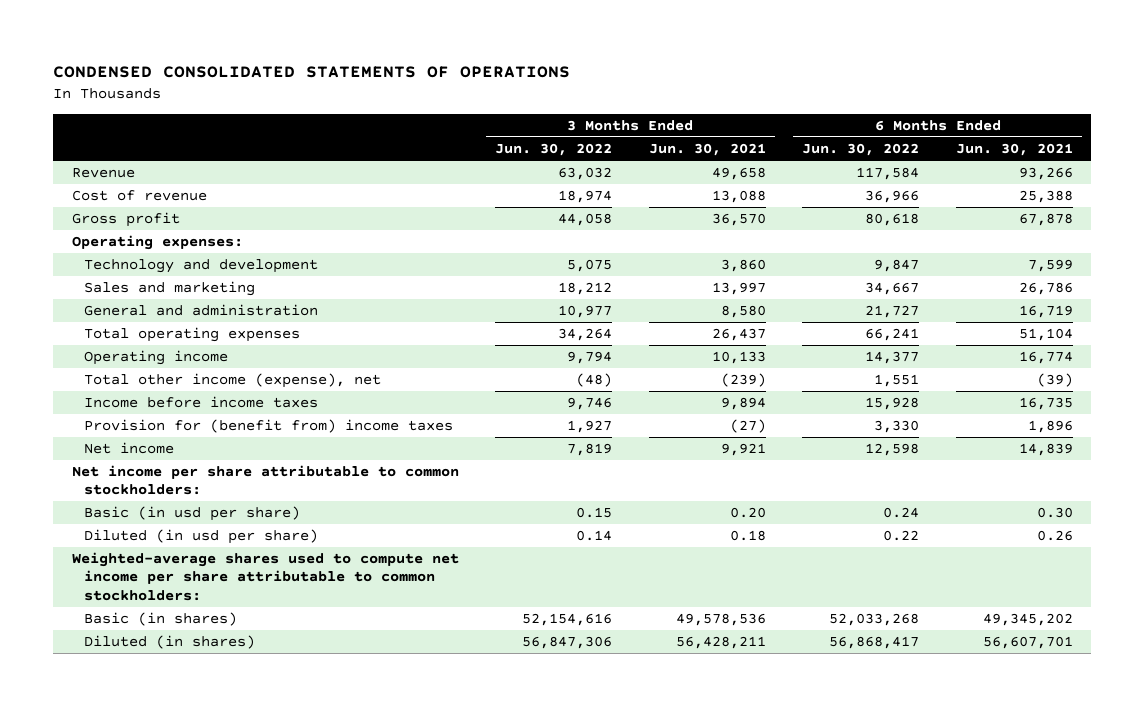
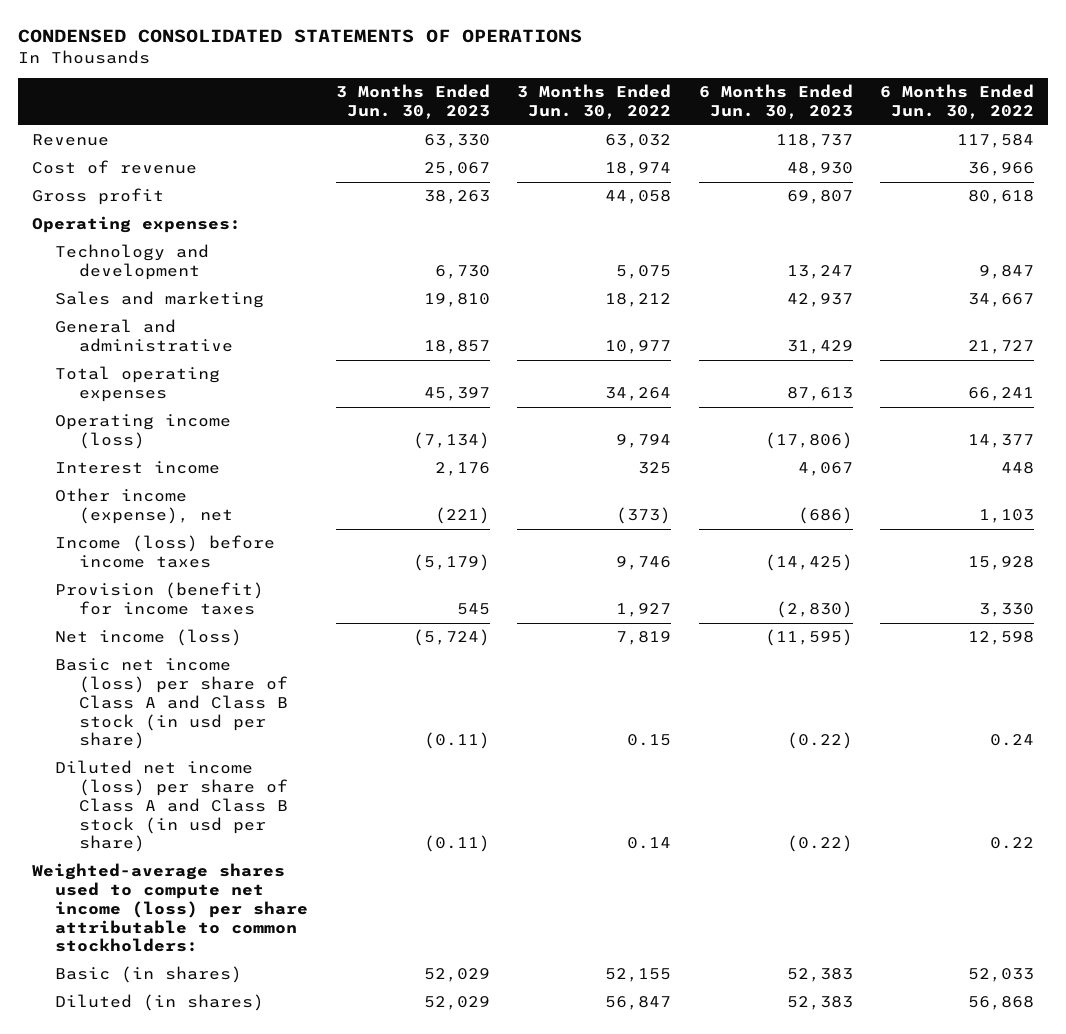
[648,143,766,157] Jun. 30, 2021 -> none
[955,143,1073,157] Jun. 30, 2021 -> none
none -> [335,84,490,120] 3 Months Ended Jun. 30, 2023
none -> [698,84,853,120] 6 Months Ended Jun. 30, 2023
[83,304,318,317] General and administration -> [55,319,234,353] General and administrative
[71,465,459,496] Net income per share attributable to common stockholders: -> none
[83,350,228,366] Operating income -> [55,414,232,450] Operating income (loss)
none -> [55,461,221,475] Interest income
[83,373,381,389] Total other income (expense), net -> [55,488,234,525] Other income (expense), net
[576,373,613,388] (48) -> [616,507,672,525] (373)
[874,374,920,388] 1,551 -> [978,509,1034,524] 1,103
[83,396,318,409] Income before income taxes -> [55,535,276,569] Income (loss) before income taxes
[83,419,453,434] Provision for (benefit from) income taxes -> [55,582,265,616] Provision (benefit) for income taxes
[83,442,174,455] Net income -> [55,629,243,647] Net income (loss)
[83,506,300,522] Basic (in usd per share) -> [55,658,289,750] Basic net income (loss) per share of Class A and Class B stock (in usd per share)
[83,529,318,545] Diluted (in usd per share) -> [55,760,289,853] Diluted net income (loss) per share of Class A and Class B stock (in usd per share)
[71,552,459,601] Weighted-average shares used to compute net income per share attributable to common stockholders: -> [31,863,309,953] Weighted-average shares used to compute net income (loss) per share attributable to common stockholders:
[522,613,613,627] 52,154,616 -> [605,968,672,983] 52,155
[829,613,920,627] 52,033,268 -> [967,968,1034,983] 52,033
[522,636,613,650] 56,847,306 -> [605,996,672,1011] 56,847
[829,636,920,650] 56,868,417 -> [967,996,1034,1011] 56,868

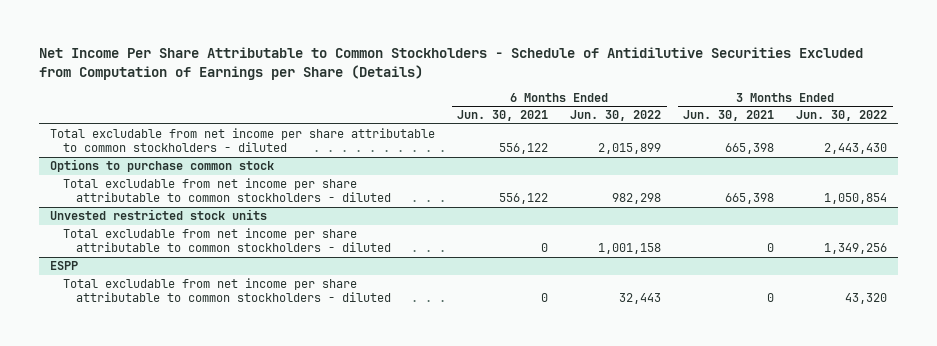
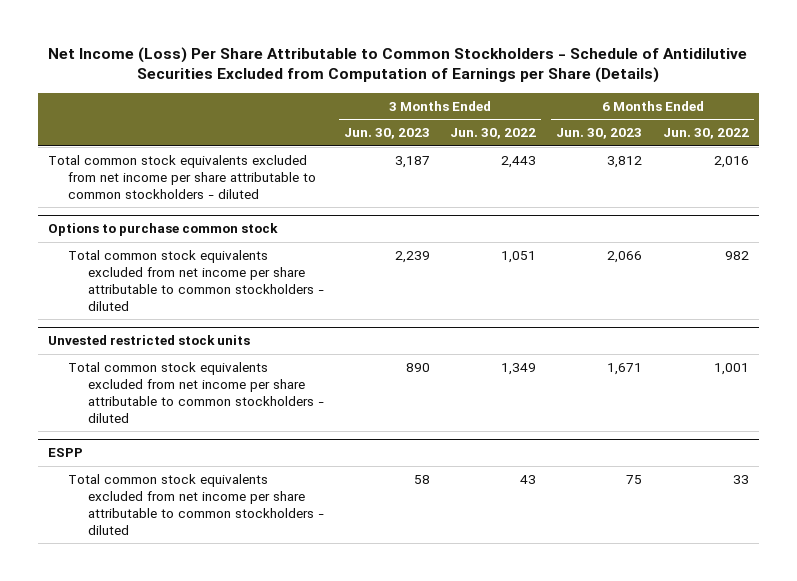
[39,46,864,80] Net Income Per Share Attributable to Common Stockholders - Schedule of Antidilutive Securities Excluded from Computation of Earnings per Share (Details) -> [48,46,748,84] Net Income (Loss) Per Share Attributable to Common Stockholders - Schedule of Antidilutive Securities Excluded from Computation of Earnings per Share (Details)
[457,110,549,122] Jun. 30, 2021 -> none
[683,110,775,122] Jun. 30, 2021 -> none
none -> [343,128,430,140] Jun. 30, 2023
none -> [556,128,643,140] Jun. 30, 2023
[50,128,436,153] Total excludable from net income per share attributable to common stockholders - diluted -> [48,154,316,199] Total common stock equivalents excluded from net income per share attributable to common stockholders - diluted
[598,143,662,155] 2,015,899 -> [713,155,749,168] 2,016
[824,143,888,155] 2,443,430 -> [501,155,537,168] 2,443
[63,178,392,203] Total excludable from net income per share attributable to common stockholders - diluted -> [67,249,324,311] Total common stock equivalents excluded from net income per share attributable to common stockholders - diluted
[612,193,662,205] 982,298 -> [724,250,749,260] 982
[824,193,888,205] 1,050,854 -> [501,250,537,263] 1,051
[63,228,392,253] Total excludable from net income per share attributable to common stockholders - diluted -> [67,361,324,423] Total common stock equivalents excluded from net income per share attributable to common stockholders - diluted
[598,243,662,255] 1,001,158 -> [713,362,749,375] 1,001
[824,243,888,255] 1,349,256 -> [501,362,537,375] 1,349
[63,278,392,303] Total excludable from net income per share attributable to common stockholders - diluted -> [67,473,324,535] Total common stock equivalents excluded from net income per share attributable to common stockholders - diluted
[619,293,662,305] 32,443 -> [732,474,749,484] 33
[845,293,888,305] 43,320 -> [520,474,537,484] 43

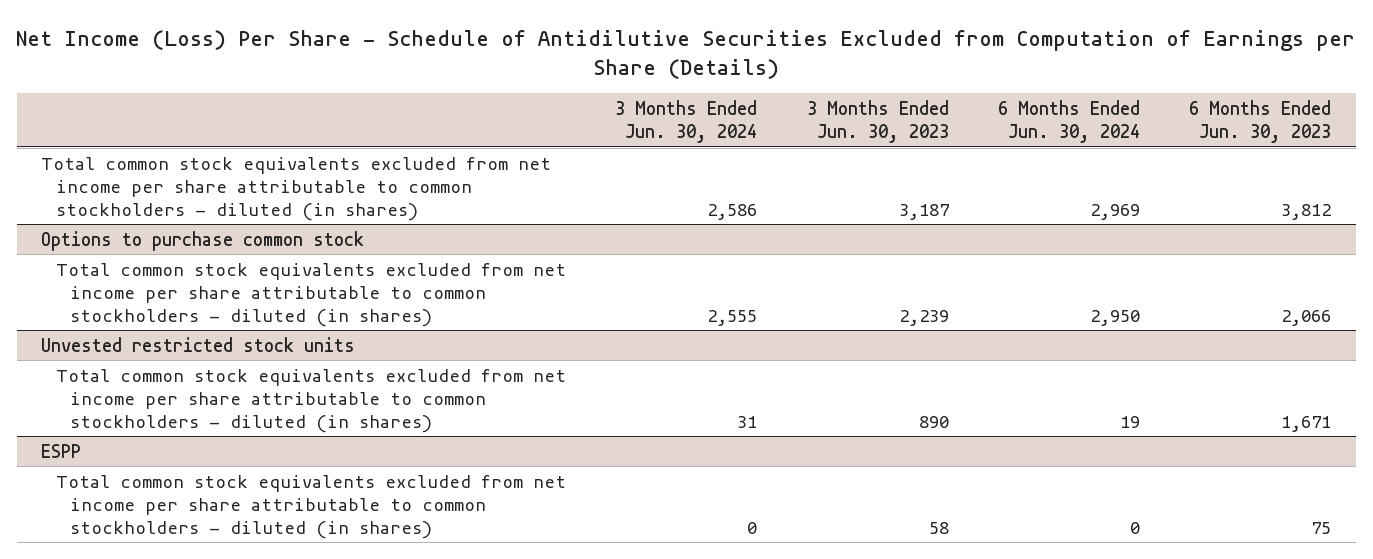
[48,46,748,84] Net Income (Loss) Per Share Attributable to Common Stockholders - Schedule of Antidilutive Securities Excluded from Computation of Earnings per Share (Details) -> [16,29,1356,79] Net Income (Loss) Per Share - Schedule of Antidilutive Securities Excluded from Computation of Earnings per Share (Details)
[450,128,537,140] Jun. 30, 2022 -> none
[662,128,749,140] Jun. 30, 2022 -> none
none -> [615,100,758,144] 3 Months Ended Jun. 30, 2024
none -> [998,100,1141,144] 6 Months Ended Jun. 30, 2024
[48,154,316,199] Total common stock equivalents excluded from net income per share attributable to common stockholders - diluted -> [41,156,552,221] Total common stock equivalents excluded from net income per share attributable to common stockholders - diluted (in shares)
[67,249,324,311] Total common stock equivalents excluded from net income per share attributable to common stockholders - diluted -> [55,262,566,327] Total common stock equivalents excluded from net income per share attributable to common stockholders - diluted (in shares)
[67,361,324,423] Total common stock equivalents excluded from net income per share attributable to common stockholders - diluted -> [55,368,566,433] Total common stock equivalents excluded from net income per share attributable to common stockholders - diluted (in shares)
[67,473,324,535] Total common stock equivalents excluded from net income per share attributable to common stockholders - diluted -> [55,474,566,539] Total common stock equivalents excluded from net income per share attributable to common stockholders - diluted (in shares)

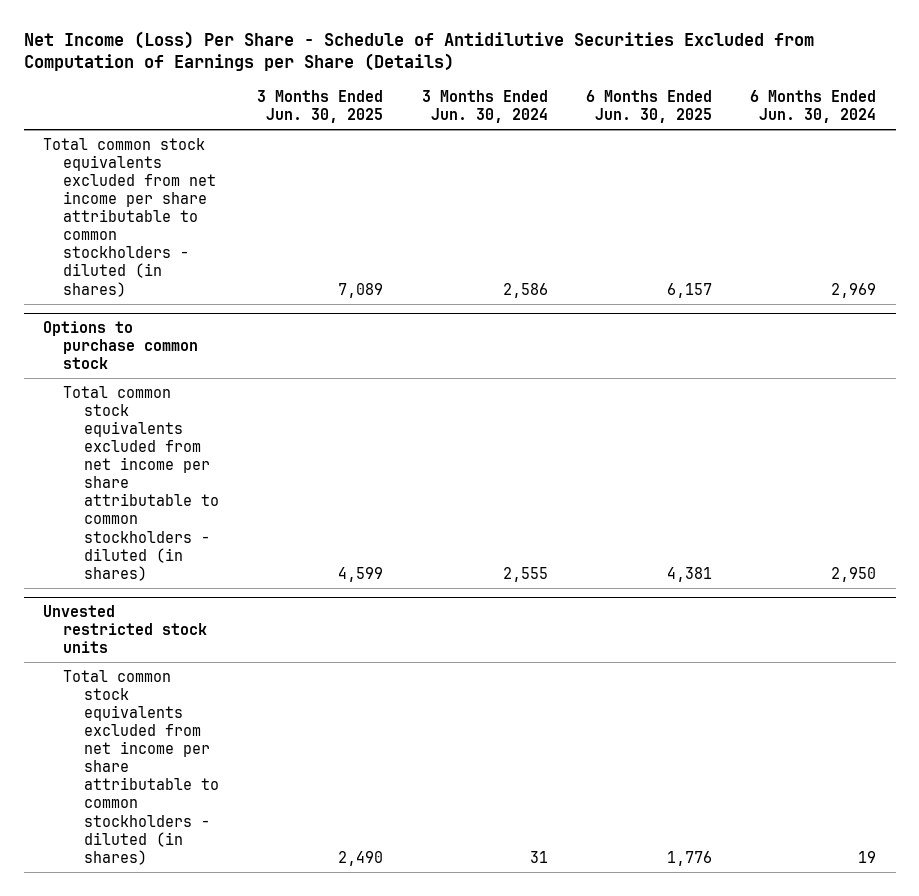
[806,100,949,144] 3 Months Ended Jun. 30, 2023 -> none
[1189,100,1332,144] 6 Months Ended Jun. 30, 2023 -> none
none -> [257,90,384,124] 3 Months Ended Jun. 30, 2025
none -> [586,90,713,124] 6 Months Ended Jun. 30, 2025
[41,443,82,458] ESPP -> none
[55,474,566,539] Total common stock equivalents excluded from net income per share attributable to common stockholders - diluted (in shares) -> none

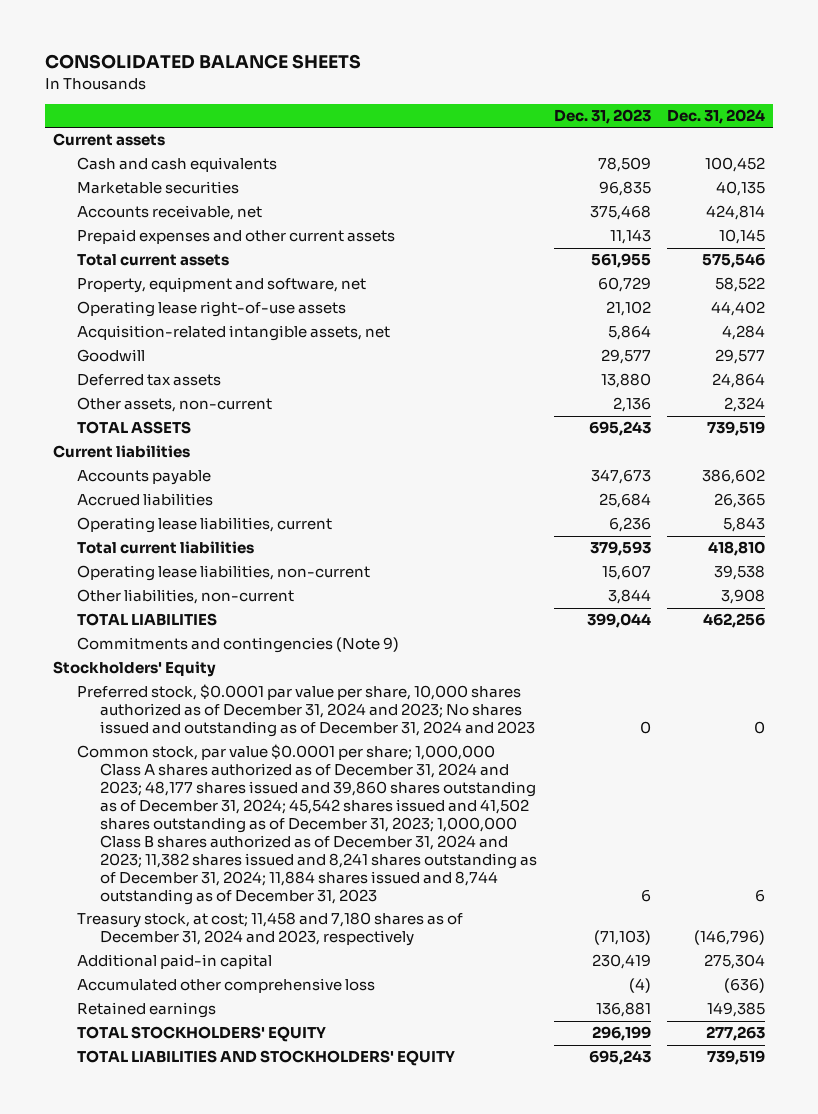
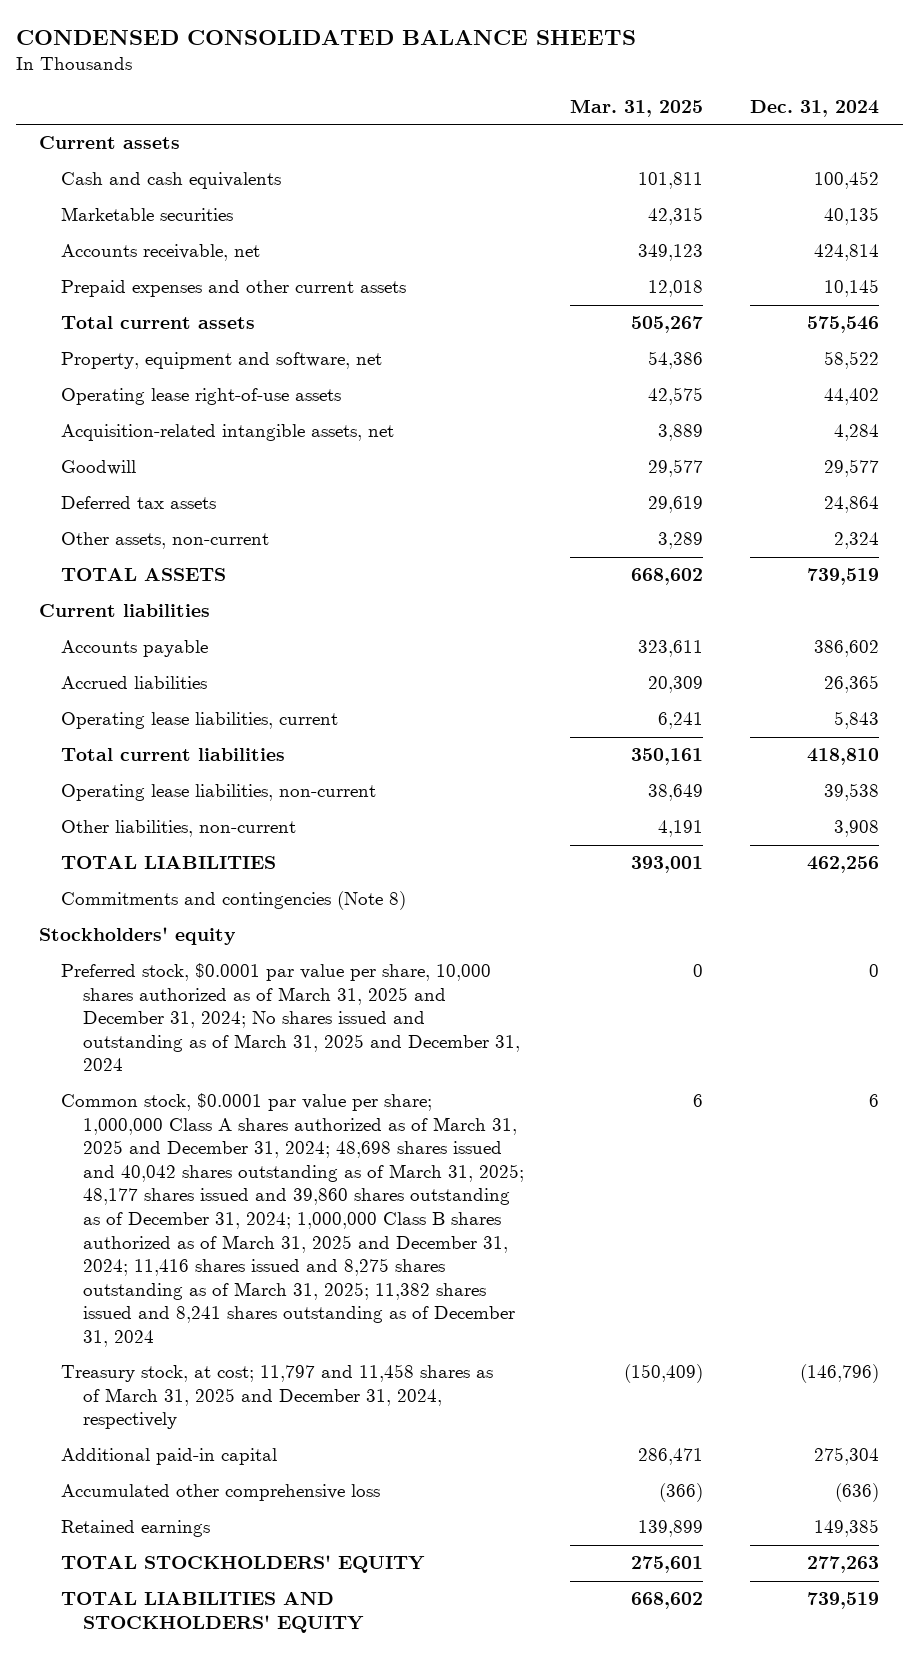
[45,54,362,70] CONSOLIDATED BALANCE SHEETS -> [15,29,636,45] CONDENSED CONSOLIDATED BALANCE SHEETS
[553,108,651,124] Dec. 31, 2023 -> none
none -> [570,98,704,117] Mar. 31, 2025
[76,637,399,654] Commitments and contingencies (Note 9) -> [60,891,406,911] Commitments and contingencies (Note 8)
[53,661,217,678] Stockholders' Equity -> [39,927,237,946] Stockholders' equity
[76,684,536,738] Preferred stock, $0.0001 par value per share, 10,000 shares authorized as of December 31, 2024 and 2023; No shares issued and outstanding as of December 31, 2024 and 2023 -> [60,963,520,1072] Preferred stock, $0.0001 par value per share, 10,000 shares authorized as of March 31, 2025 and December 31, 2024; No shares issued and outstanding as of March 31, 2025 and December 31, 2024
[76,744,538,906] Common stock, par value $0.0001 per share; 1,000,000 Class A shares authorized as of December 31, 2024 and 2023; 48,177 shares issued and 39,860 shares outstanding as of December 31, 2024; 45,542 shares issued and 41,502 shares outstanding as of December 31, 2023; 1,000,000 Class B shares authorized as of December 31, 2024 and 2023; 11,382 shares issued and 8,241 shares outstanding as of December 31, 2024; 11,884 shares issued and 8,744 outstanding as of December 31, 2023 -> [60,1093,524,1347] Common stock, $0.0001 par value per share; 1,000,000 Class A shares authorized as of March 31, 2025 and December 31, 2024; 48,698 shares issued and 40,042 shares outstanding as of March 31, 2025; 48,177 shares issued and 39,860 shares outstanding as of December 31, 2024; 1,000,000 Class B shares authorized as of March 31, 2025 and December 31, 2024; 11,416 shares issued and 8,275 shares outstanding as of March 31, 2025; 11,382 shares issued and 8,241 shares outstanding as of December 31, 2024
[76,912,463,947] Treasury stock, at cost; 11,458 and 7,180 shares as of December 31, 2024 and 2023, respectively -> [60,1364,493,1430] Treasury stock, at cost; 11,797 and 11,458 shares as of March 31, 2025 and December 31, 2024, respectively

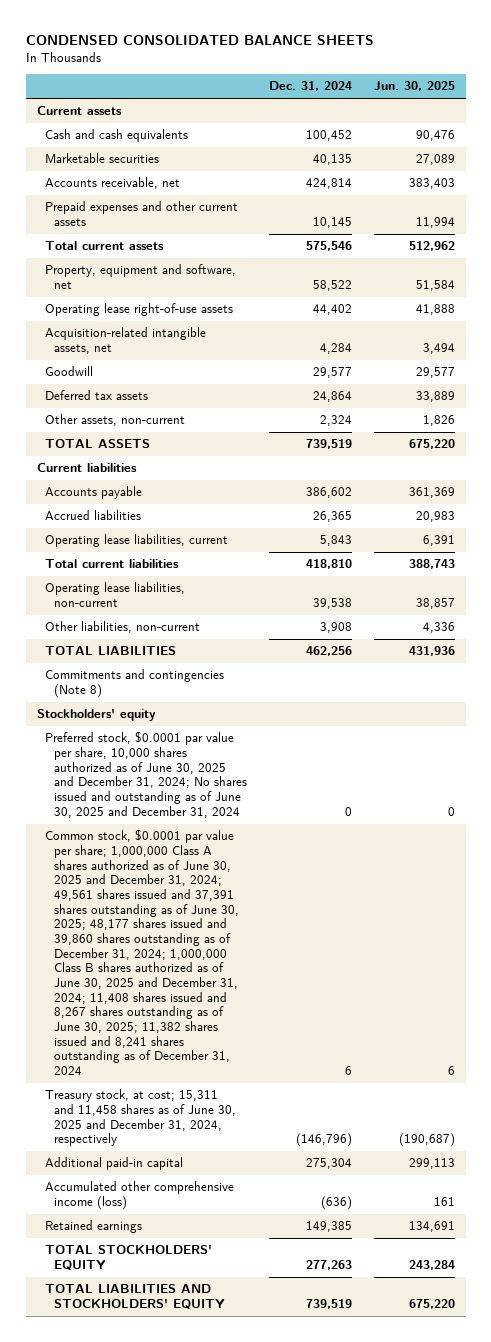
[570,98,704,117] Mar. 31, 2025 -> none
none -> [373,81,455,92] Jun. 30, 2025
[60,963,520,1072] Preferred stock, $0.0001 par value per share, 10,000 shares authorized as of March 31, 2025 and December 31, 2024; No shares issued and outstanding as of March 31, 2025 and December 31, 2024 -> [45,731,248,818] Preferred stock, $0.0001 par value per share, 10,000 shares authorized as of June 30, 2025 and December 31, 2024; No shares issued and outstanding as of June 30, 2025 and December 31, 2024
[60,1093,524,1347] Common stock, $0.0001 par value per share; 1,000,000 Class A shares authorized as of March 31, 2025 and December 31, 2024; 48,698 shares issued and 40,042 shares outstanding as of March 31, 2025; 48,177 shares issued and 39,860 shares outstanding as of December 31, 2024; 1,000,000 Class B shares authorized as of March 31, 2025 and December 31, 2024; 11,416 shares issued and 8,275 shares outstanding as of March 31, 2025; 11,382 shares issued and 8,241 shares outstanding as of December 31, 2024 -> [45,829,240,1076] Common stock, $0.0001 par value per share; 1,000,000 Class A shares authorized as of June 30, 2025 and December 31, 2024; 49,561 shares issued and 37,391 shares outstanding as of June 30, 2025; 48,177 shares issued and 39,860 shares outstanding as of December 31, 2024; 1,000,000 Class B shares authorized as of June 30, 2025 and December 31, 2024; 11,408 shares issued and 8,267 shares outstanding as of June 30, 2025; 11,382 shares issued and 8,241 shares outstanding as of December 31, 2024
[60,1364,493,1430] Treasury stock, at cost; 11,797 and 11,458 shares as of March 31, 2025 and December 31, 2024, respectively -> [45,1089,237,1147] Treasury stock, at cost; 15,311 and 11,458 shares as of June 30, 2025 and December 31, 2024, respectively
[60,1484,380,1502] Accumulated other comprehensive loss -> [45,1181,235,1211] Accumulated other comprehensive income (loss)

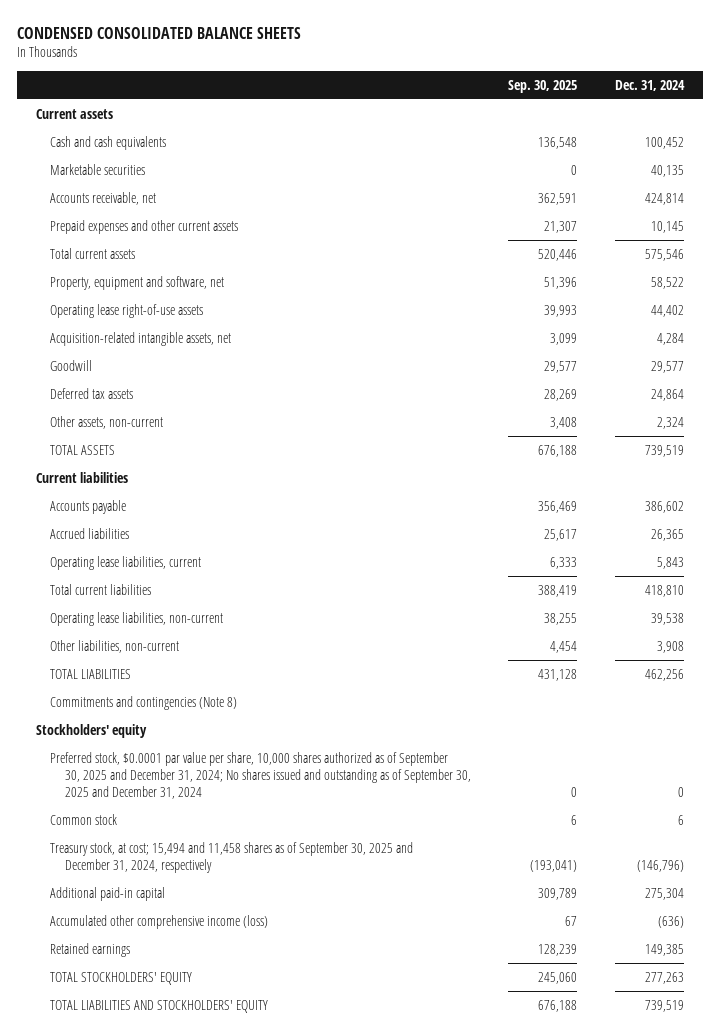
[373,81,455,92] Jun. 30, 2025 -> none
none -> [508,80,578,94] Sep. 30, 2025
[45,731,248,818] Preferred stock, $0.0001 par value per share, 10,000 shares authorized as of June 30, 2025 and December 31, 2024; No shares issued and outstanding as of June 30, 2025 and December 31, 2024 -> [50,751,471,800] Preferred stock, $0.0001 par value per share, 10,000 shares authorized as of September 30, 2025 and December 31, 2024; No shares issued and outstanding as of September 30, 2025 and December 31, 2024
[45,829,240,1076] Common stock, $0.0001 par value per share; 1,000,000 Class A shares authorized as of June 30, 2025 and December 31, 2024; 49,561 shares issued and 37,391 shares outstanding as of June 30, 2025; 48,177 shares issued and 39,860 shares outstanding as of December 31, 2024; 1,000,000 Class B shares authorized as of June 30, 2025 and December 31, 2024; 11,408 shares issued and 8,267 shares outstanding as of June 30, 2025; 11,382 shares issued and 8,241 shares outstanding as of December 31, 2024 -> [50,813,118,825] Common stock
[45,1089,237,1147] Treasury stock, at cost; 15,311 and 11,458 shares as of June 30, 2025 and December 31, 2024, respectively -> [50,841,414,873] Treasury stock, at cost; 15,494 and 11,458 shares as of September 30, 2025 and December 31, 2024, respectively

